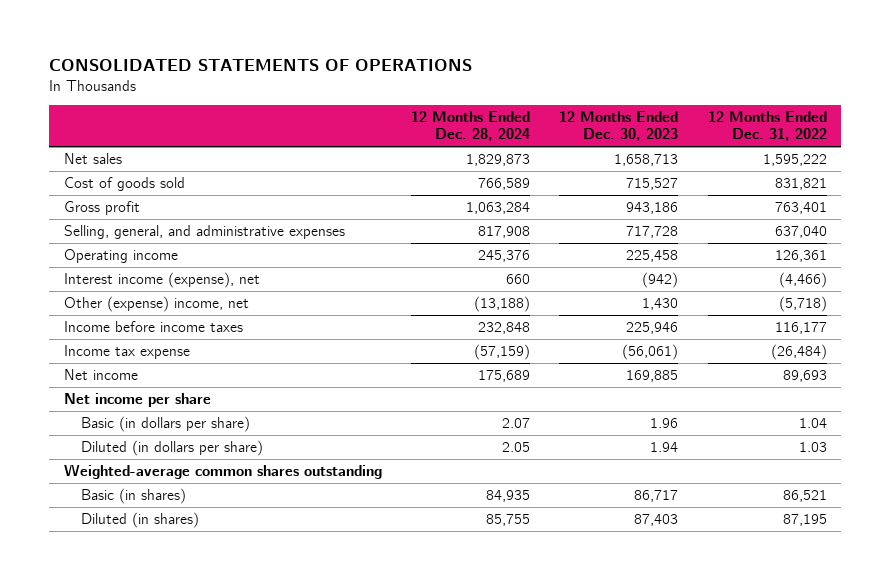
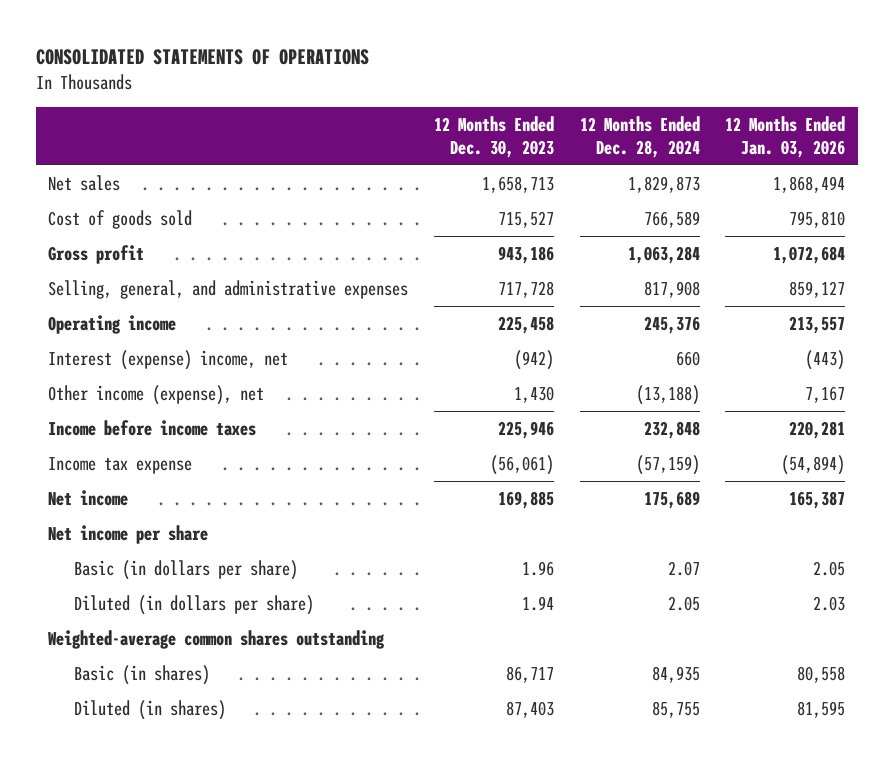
[707,111,827,142] 12 Months Ended Dec. 31, 2022 -> none
none -> [725,115,846,158] 12 Months Ended Jan. 03, 2026
[63,272,260,289] Interest income (expense), net -> [48,349,289,370] Interest (expense) income, net
[63,296,249,313] Other (expense) income, net -> [48,384,265,405] Other income (expense), net

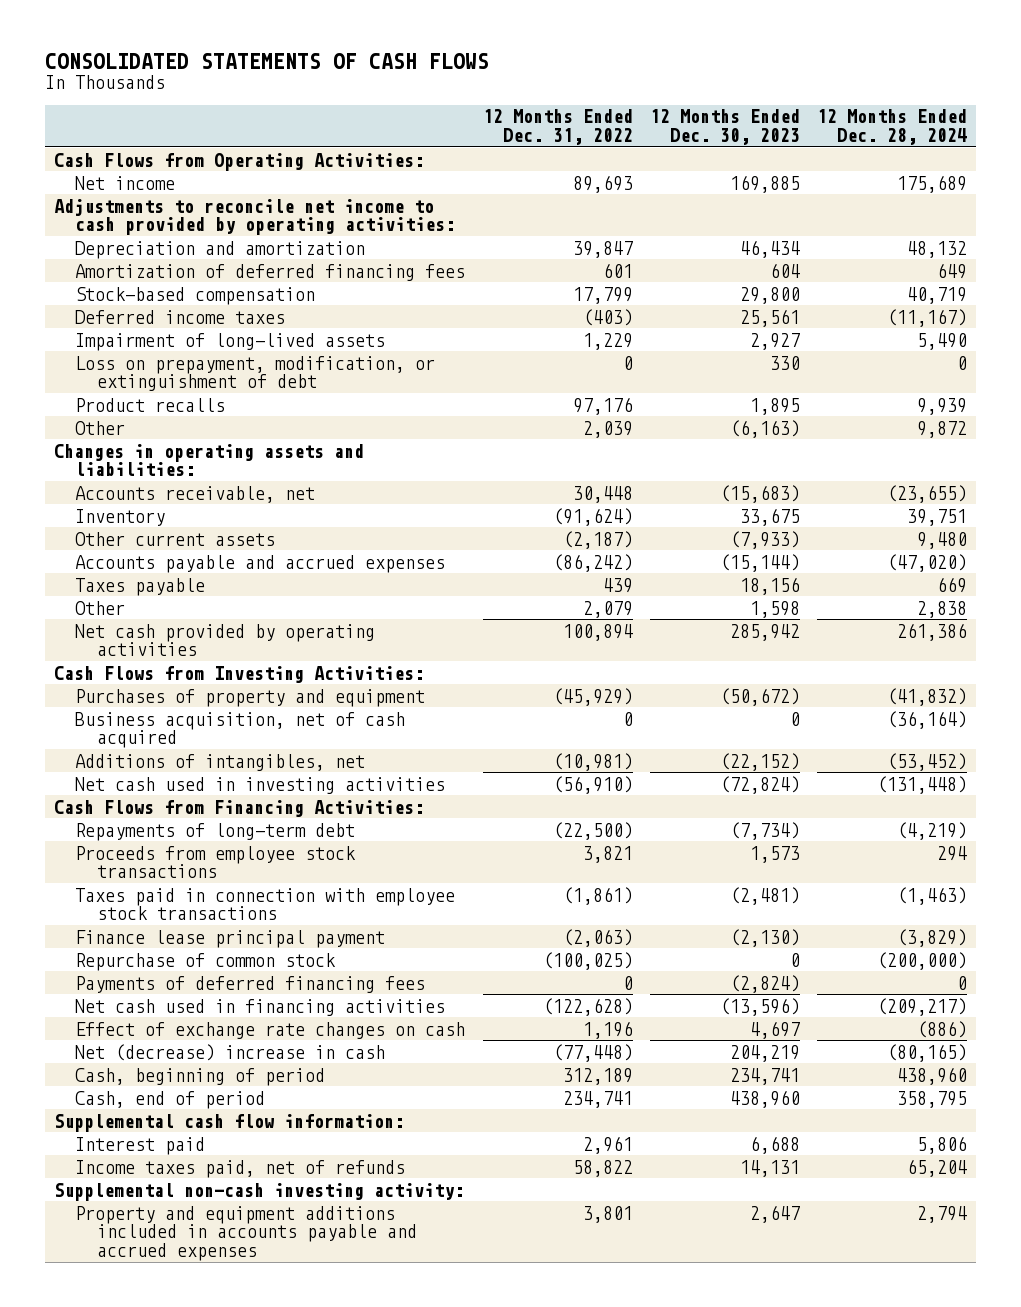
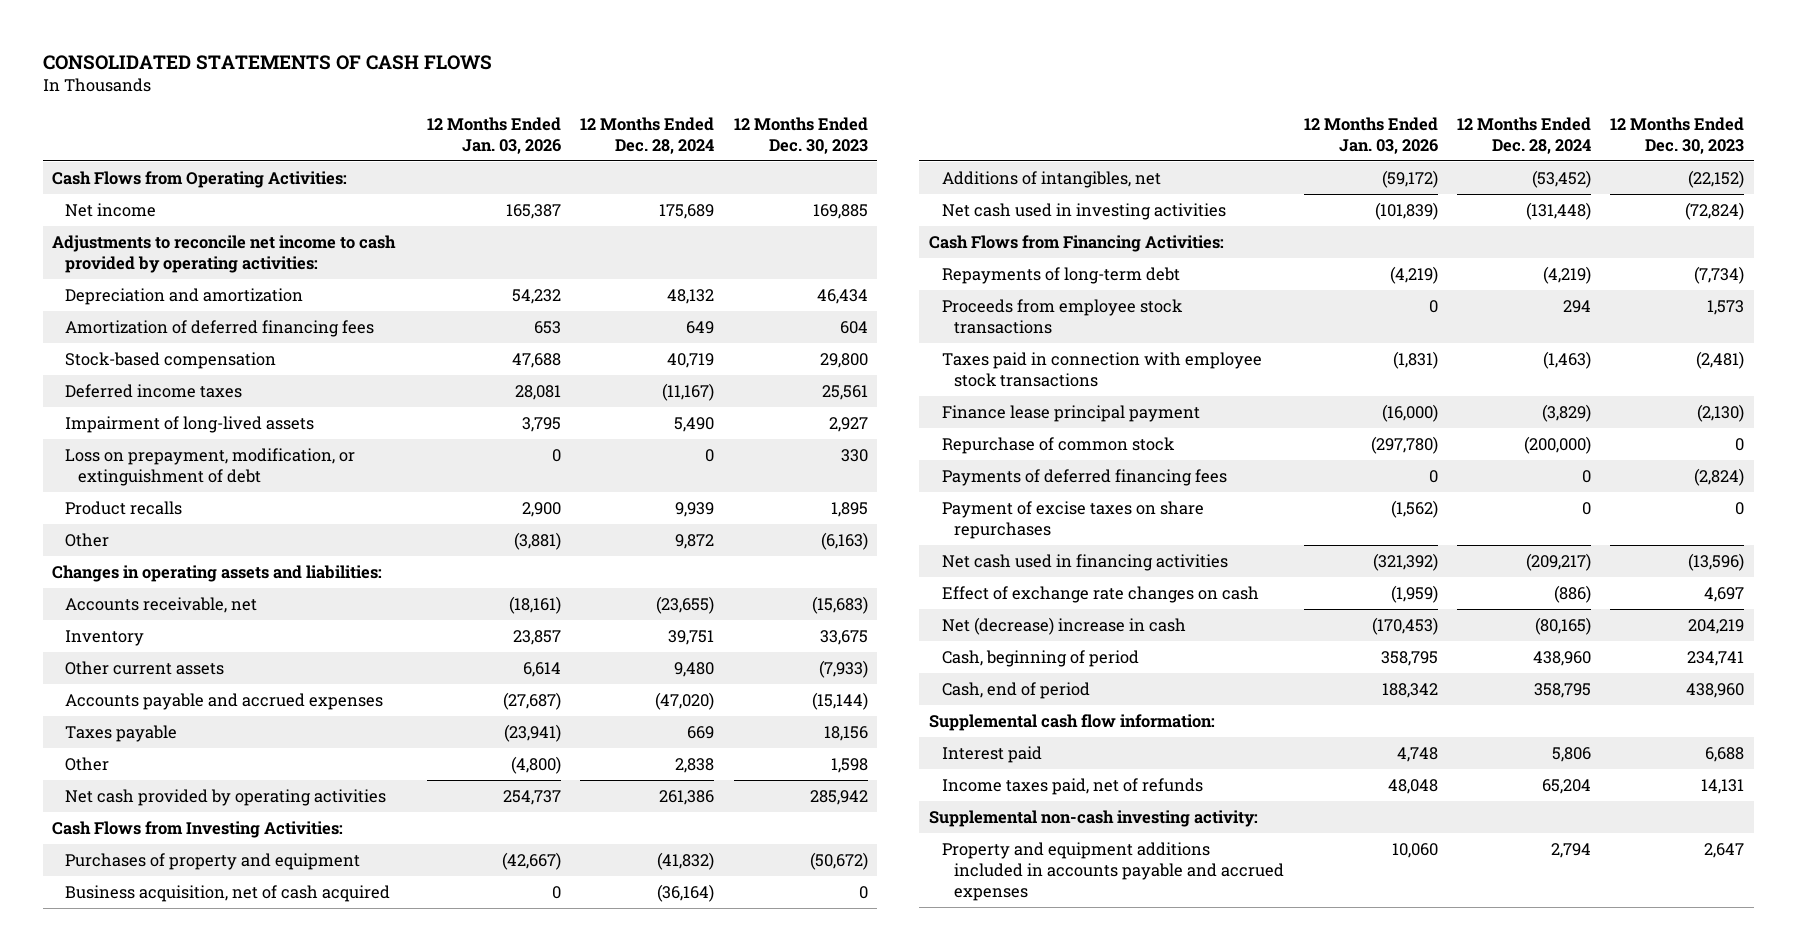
[482,109,633,146] 12 Months Ended Dec. 31, 2022 -> none
none -> [427,117,562,154] 12 Months Ended Jan. 03, 2026
none -> [941,501,1204,539] Payment of excise taxes on share repurchases

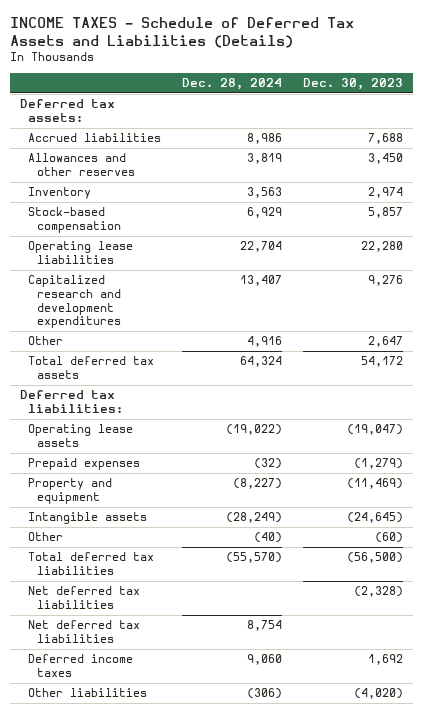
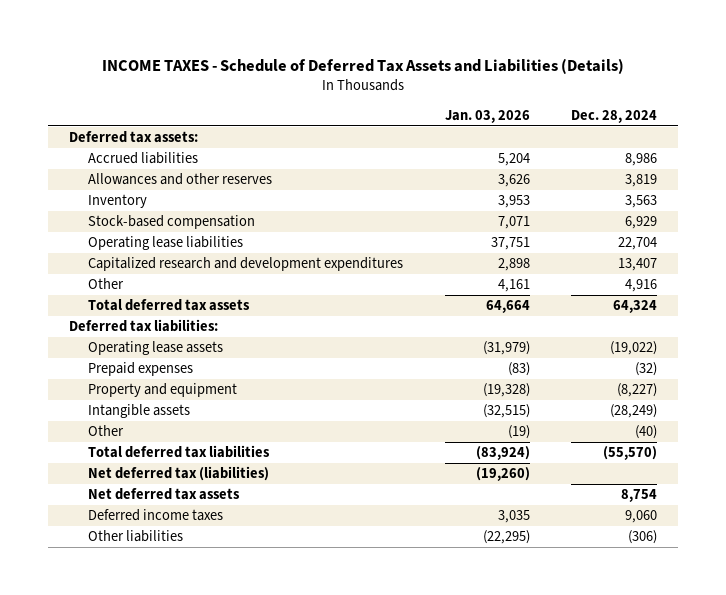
[302,78,403,91] Dec. 30, 2023 -> none
none -> [444,110,530,124] Jan. 03, 2026
[28,586,141,609] Net deferred tax liabilities -> [88,466,270,482] Net deferred tax (liabilities)
[28,620,141,643] Net deferred tax liabilities -> [88,488,241,501] Net deferred tax assets

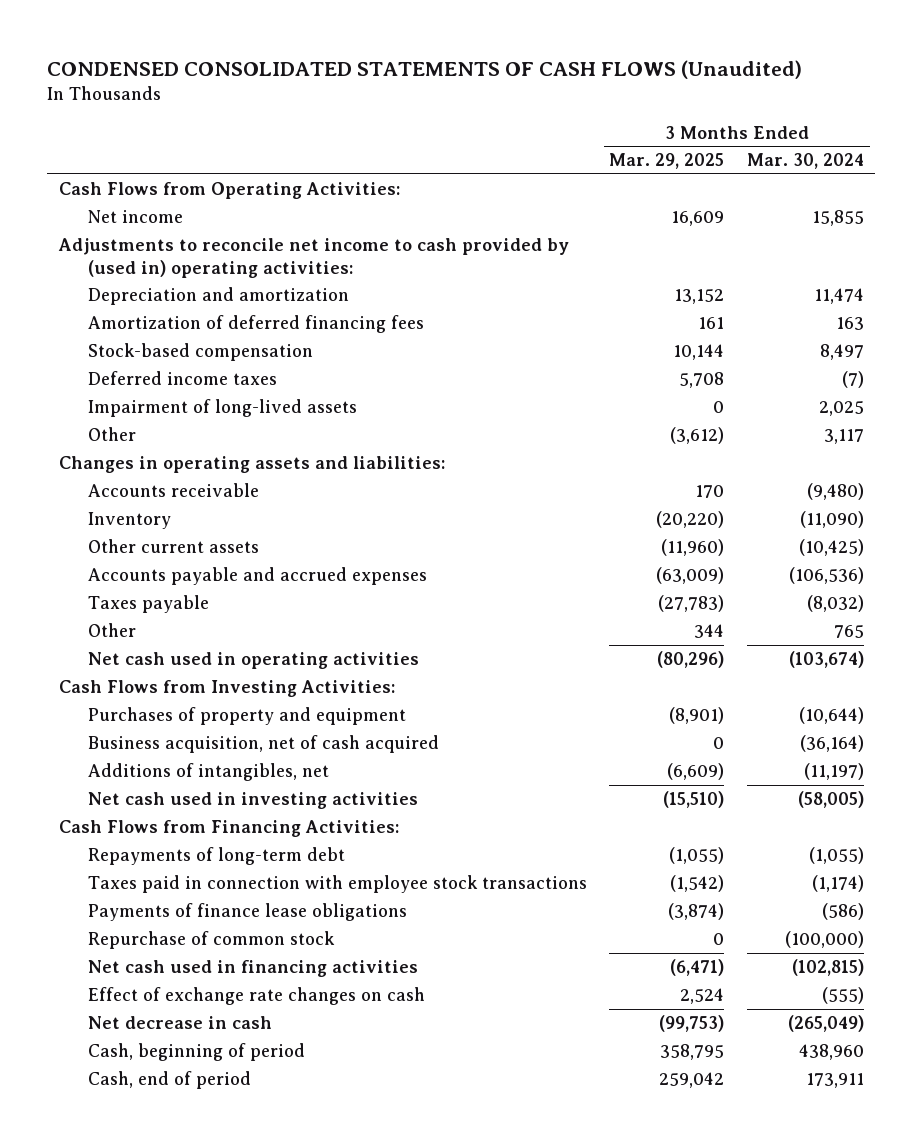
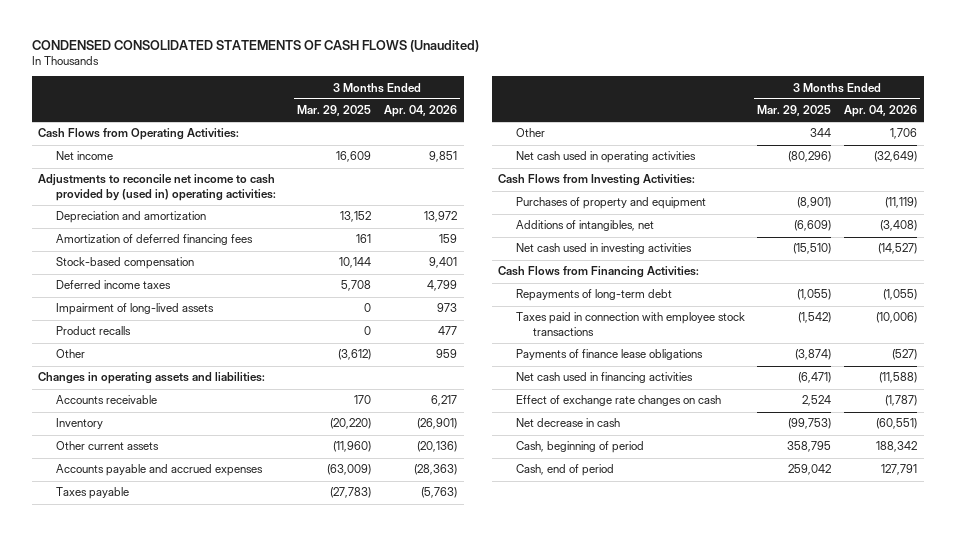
[747,153,865,170] Mar. 30, 2024 -> none
none -> [384,105,458,118] Apr. 04, 2026
none -> [55,326,131,336] Product recalls
[87,735,439,754] Business acquisition, net of cash acquired -> none
[87,931,335,950] Repurchase of common stock -> none

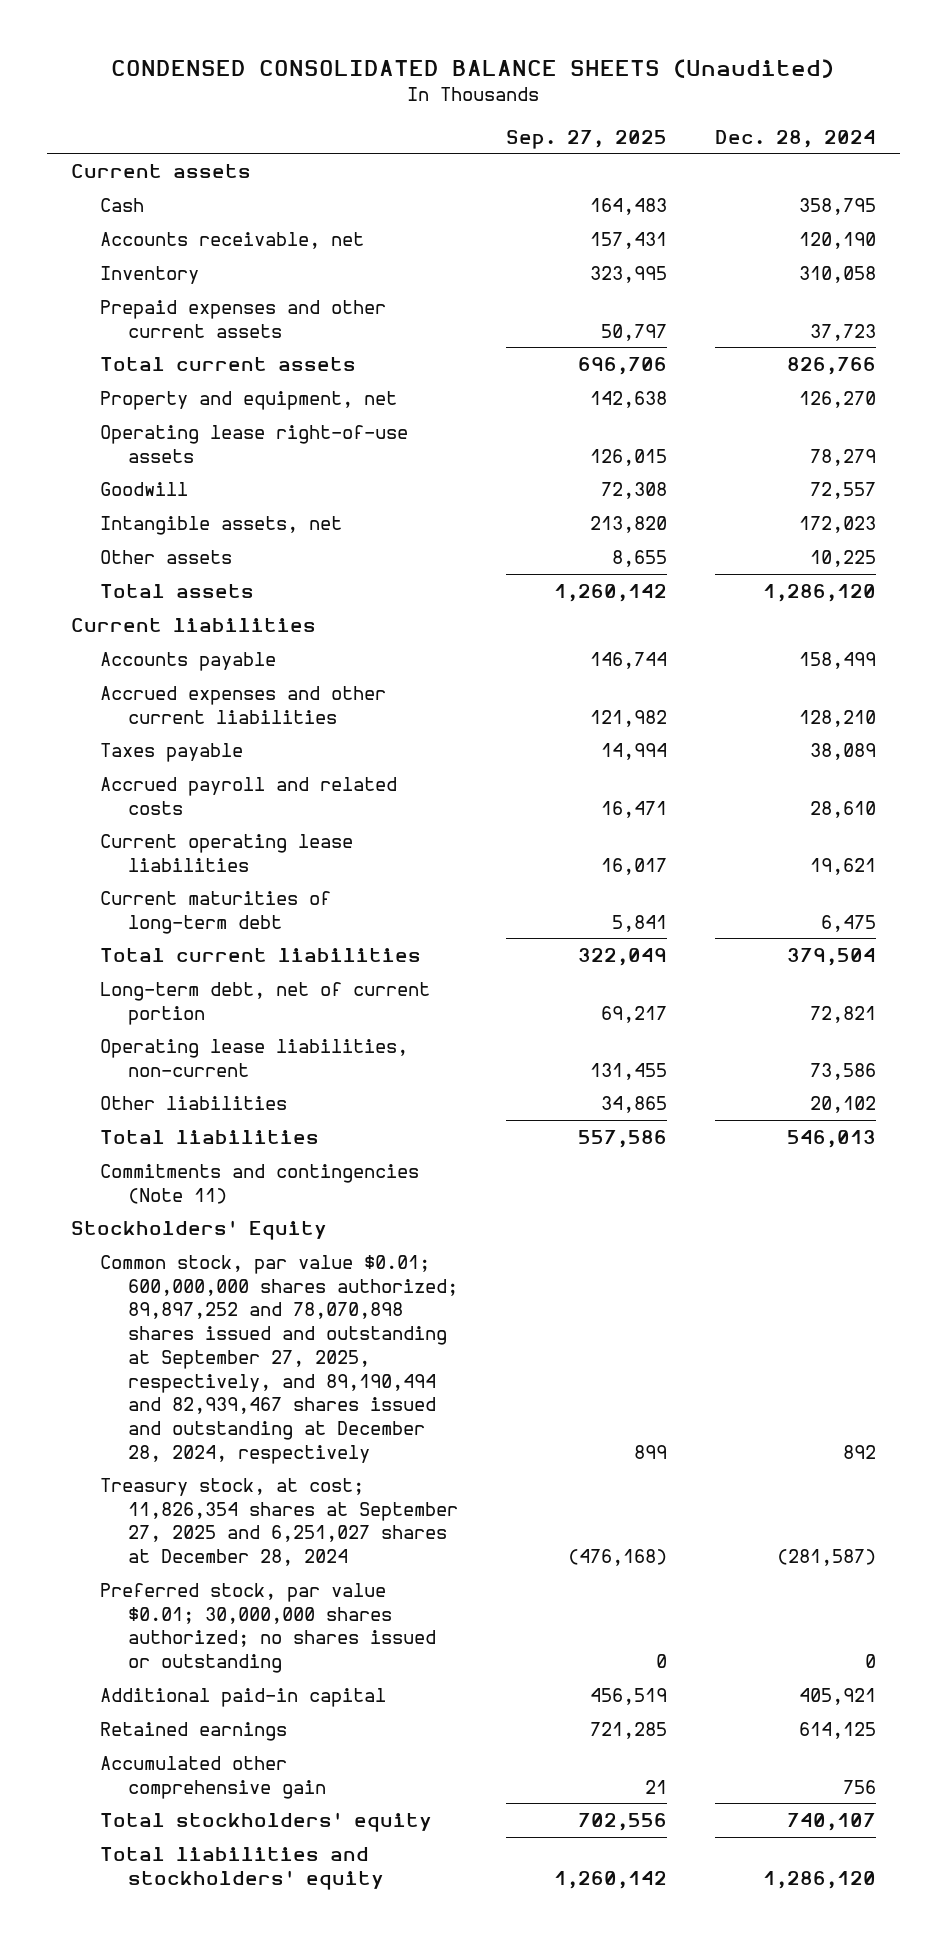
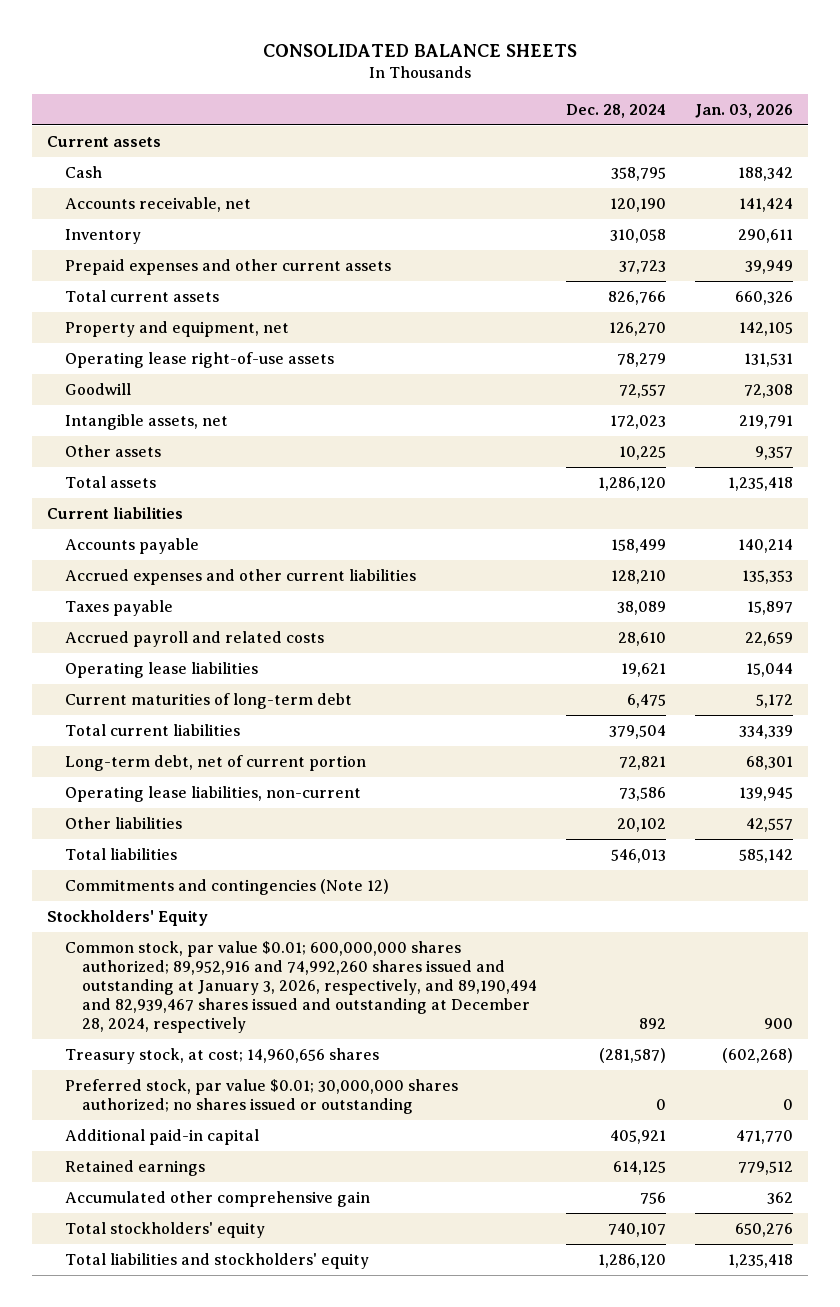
[111,58,835,78] CONDENSED CONSOLIDATED BALANCE SHEETS (Unaudited) -> [263,43,578,57] CONSOLIDATED BALANCE SHEETS
[506,129,668,149] Sep. 27, 2025 -> none
none -> [695,103,794,118] Jan. 03, 2026
[99,833,353,872] Current operating lease liabilities -> [64,661,258,678] Operating lease liabilities
[99,1163,419,1204] Commitments and contingencies (Note 11) -> [64,878,389,895] Commitments and contingencies (Note 12)
[99,1254,459,1464] Common stock, par value $0.01; 600,000,000 shares authorized; 89,897,252 and 78,070,898 shares issued and outstanding at September 27, 2025, respectively, and 89,190,494 and 82,939,467 shares issued and outstanding at December 28, 2024, respectively -> [64,940,538,1033] Common stock, par value $0.01; 600,000,000 shares authorized; 89,952,916 and 74,992,260 shares issued and outstanding at January 3, 2026, respectively, and 89,190,494 and 82,939,467 shares issued and outstanding at December 28, 2024, respectively
[99,1477,459,1567] Treasury stock, at cost; 11,826,354 shares at September 27, 2025 and 6,251,027 shares at December 28, 2024 -> [64,1047,379,1064] Treasury stock, at cost; 14,960,656 shares

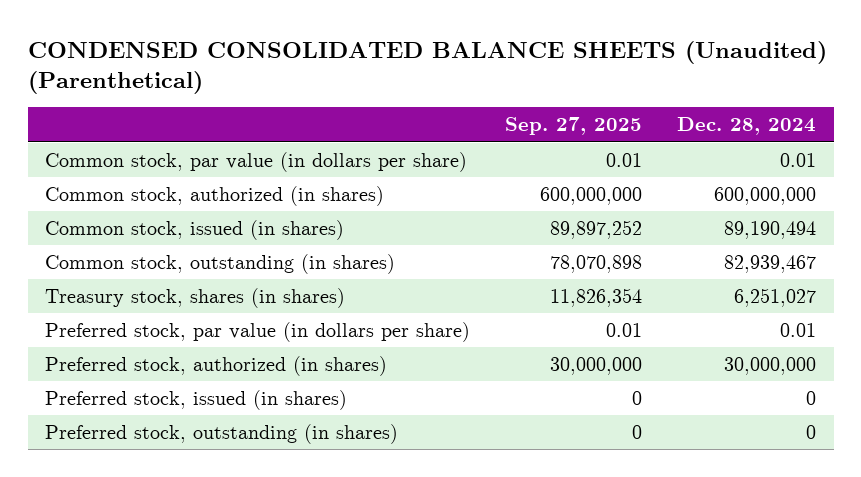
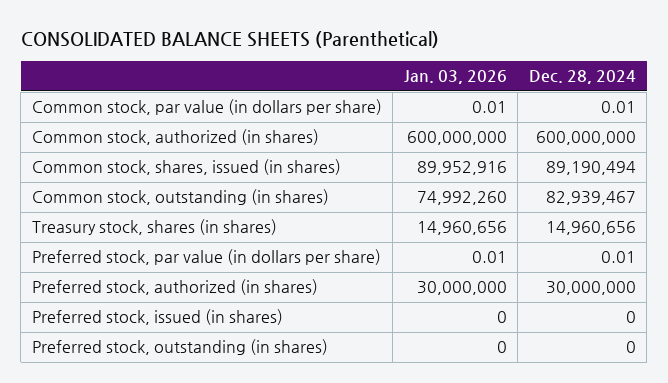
[27,40,827,94] CONDENSED CONSOLIDATED BALANCE SHEETS (Unaudited) (Parenthetical) -> [20,31,439,49] CONSOLIDATED BALANCE SHEETS (Parenthetical)
[505,117,643,136] Sep. 27, 2025 -> none
none -> [403,70,507,85] Jan. 03, 2026
[45,219,345,240] Common stock, issued (in shares) -> [31,159,341,176] Common stock, shares, issued (in shares)
[734,287,817,307] 6,251,027 -> [545,221,636,236] 14,960,656

